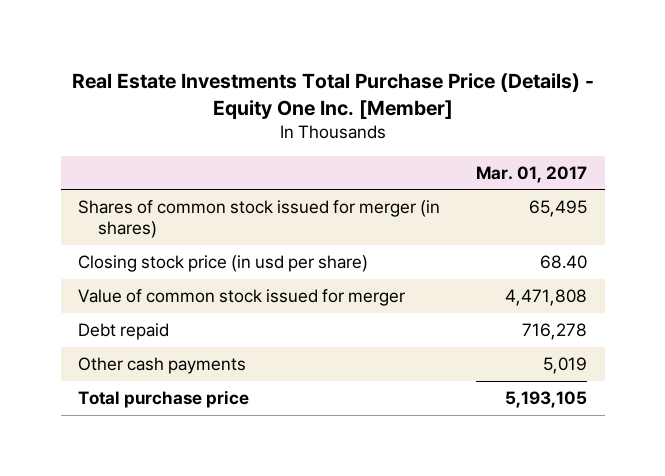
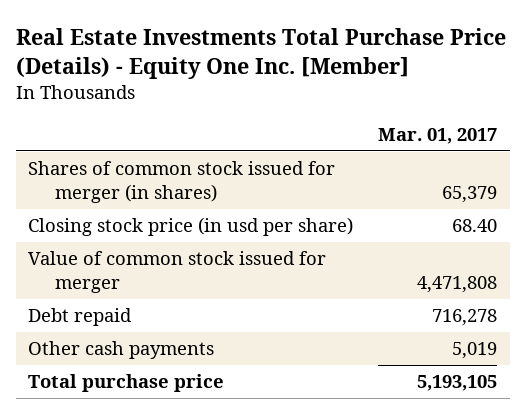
[528,200,587,218] 65,495 -> [442,186,498,204] 65,379

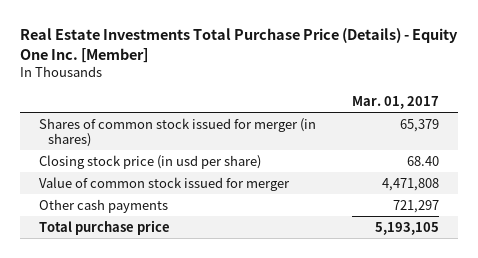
[28,308,133,327] Debt repaid -> none
[452,342,498,360] 5,019 -> [393,199,440,213] 721,297

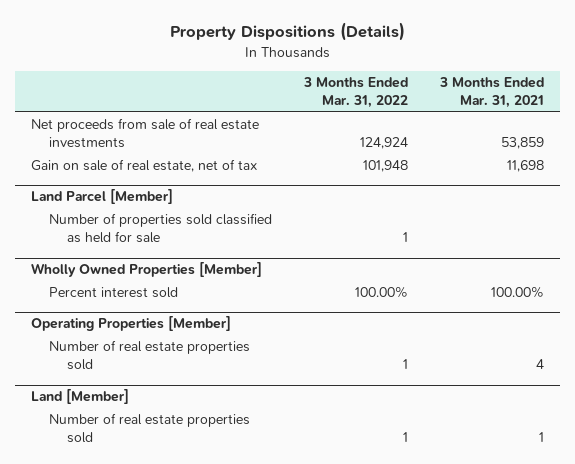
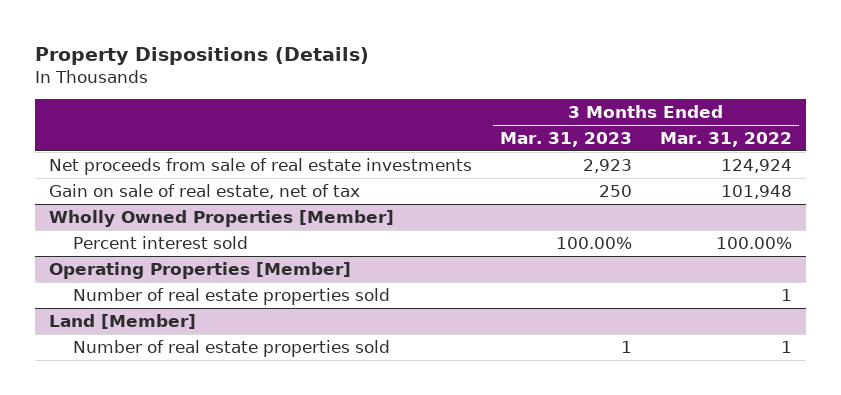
[438,77,544,109] 3 Months Ended Mar. 31, 2021 -> none
none -> [500,131,633,147] Mar. 31, 2023
[31,189,174,205] Land Parcel [Member] -> none
[49,213,273,244] Number of properties sold classified as held for sale -> none

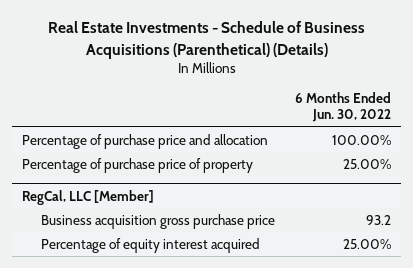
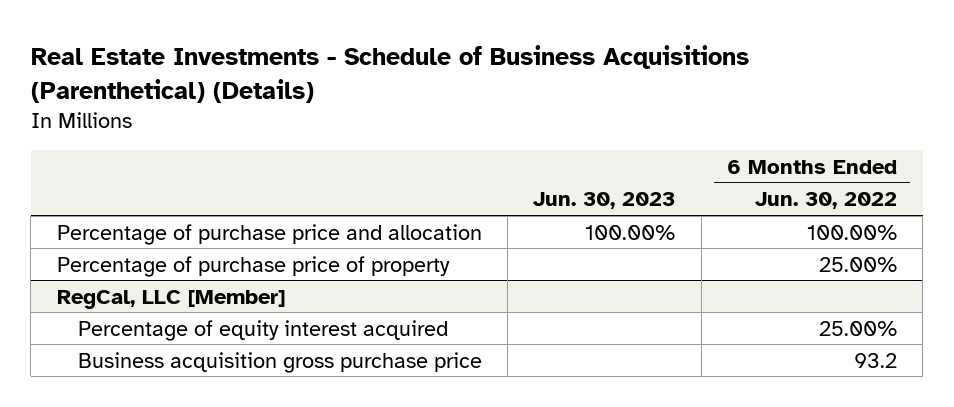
none -> [533,192,676,210] Jun. 30, 2023
[41,213,276,229] Business acquisition gross purchase price -> [77,351,482,373] Business acquisition gross purchase price

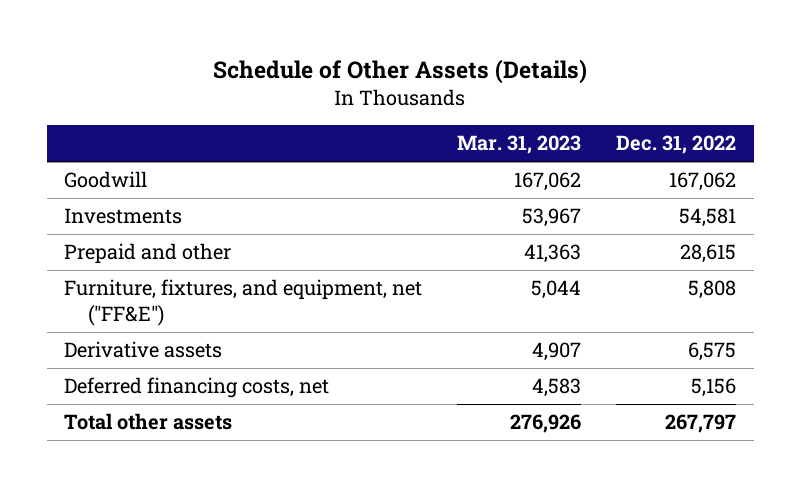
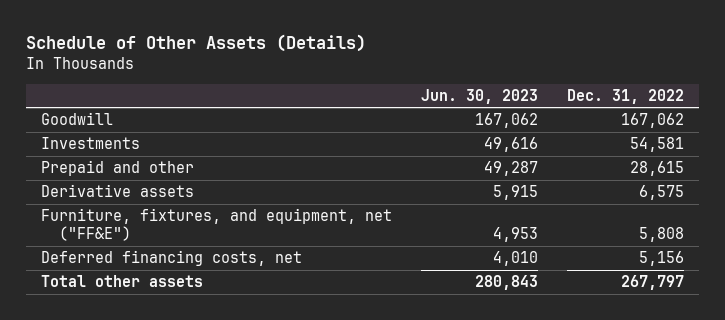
[457,135,582,155] Mar. 31, 2023 -> none
none -> [421,88,539,104] Jun. 30, 2023
[64,279,423,326] Furniture, fixtures, and equipment, net ("FF&E") -> [40,208,392,242] Furniture, fixtures, and equipment, net ("FF&E")

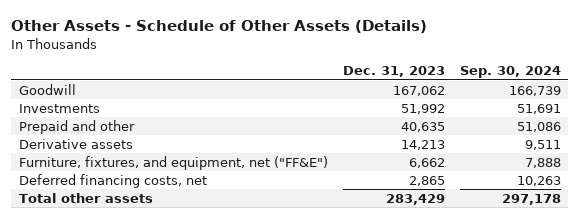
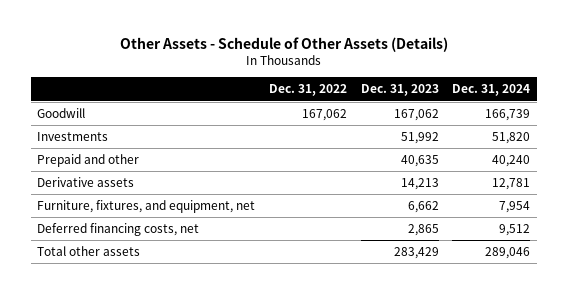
[459,66,561,79] Sep. 30, 2024 -> none
none -> [268,84,347,97] Dec. 31, 2022
none -> [452,84,531,97] Dec. 31, 2024
[18,155,328,170] Furniture, fixtures, and equipment, net ("FF&E") -> [37,199,256,213] Furniture, fixtures, and equipment, net

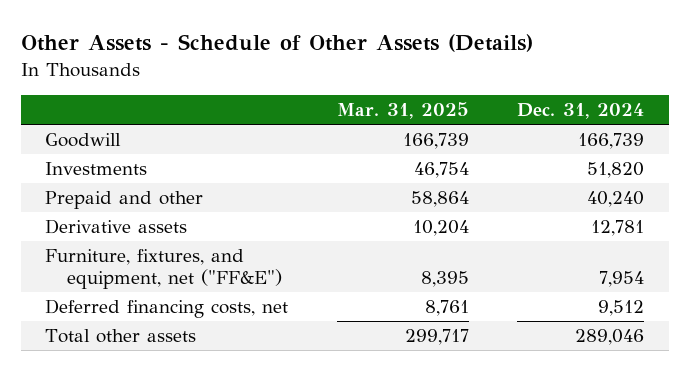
[268,84,347,97] Dec. 31, 2022 -> none
[360,84,439,97] Dec. 31, 2023 -> none
none -> [336,102,469,120] Mar. 31, 2025
[37,199,256,213] Furniture, fixtures, and equipment, net -> [45,248,283,290] Furniture, fixtures, and equipment, net ("FF&E")

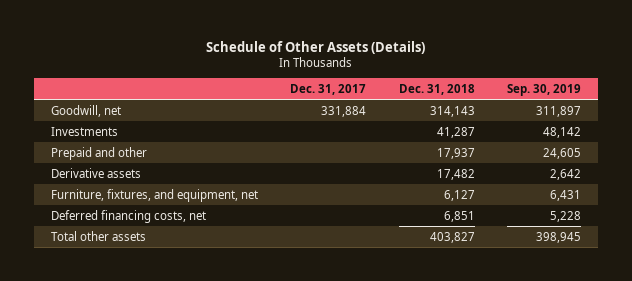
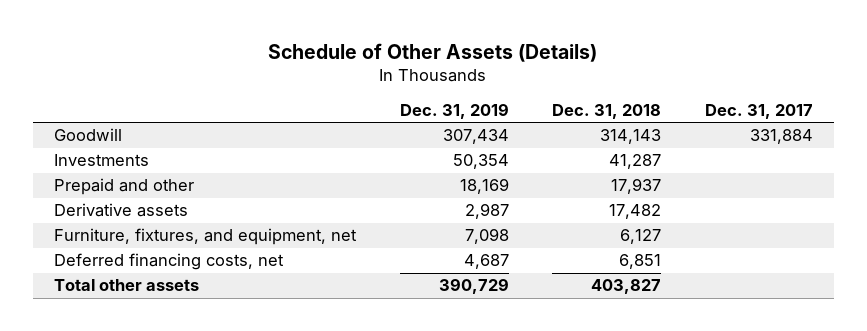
[507,83,582,96] Sep. 30, 2019 -> none
none -> [399,103,509,120] Dec. 31, 2019
[50,104,121,117] Goodwill, net -> [54,128,123,142] Goodwill

